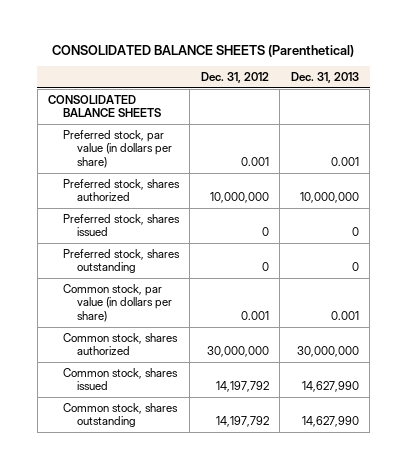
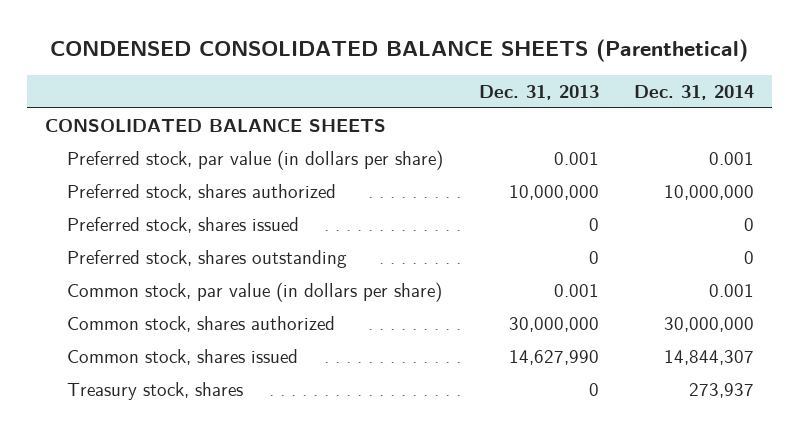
[52,44,355,57] CONSOLIDATED BALANCE SHEETS (Parenthetical) -> [50,39,749,63] CONDENSED CONSOLIDATED BALANCE SHEETS (Parenthetical)
[200,71,269,83] Dec. 31, 2012 -> none
none -> [634,85,755,101] Dec. 31, 2014
[62,402,178,428] Common stock, shares outstanding -> none
none -> [67,382,244,401] Treasury stock, shares

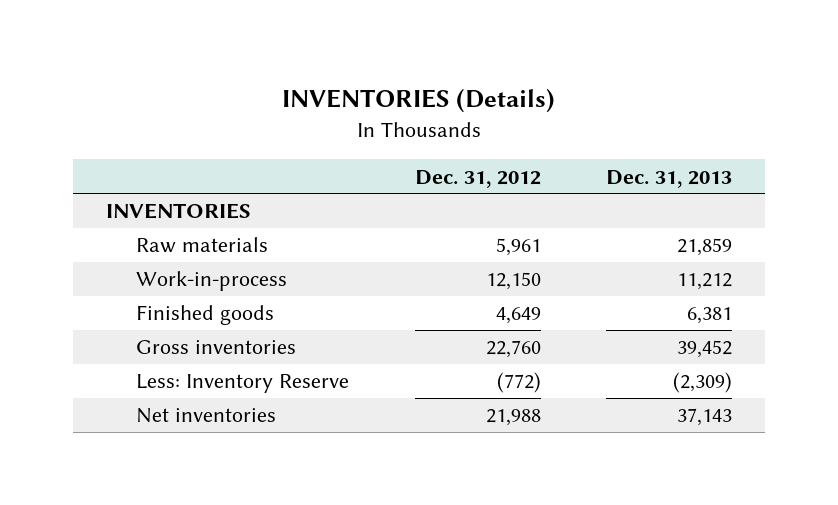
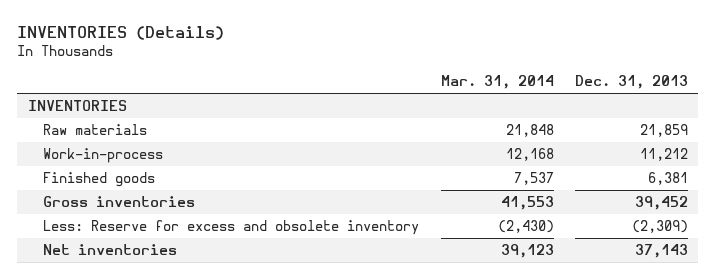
[414,169,541,188] Dec. 31, 2012 -> none
none -> [440,75,554,90] Mar. 31, 2014
[136,374,350,394] Less: Inventory Reserve -> [43,220,420,236] Less: Reserve for excess and obsolete inventory

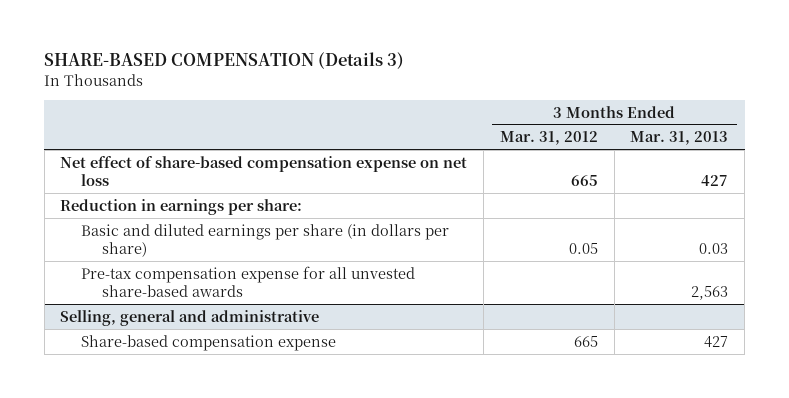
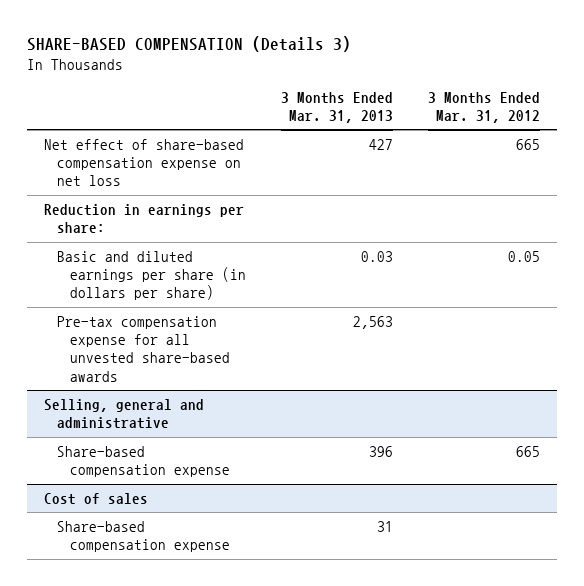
[704,335,729,348] 427 -> [369,445,394,457] 396
none -> [44,492,149,505] Cost of sales
none -> [57,520,231,552] Share-based compensation expense

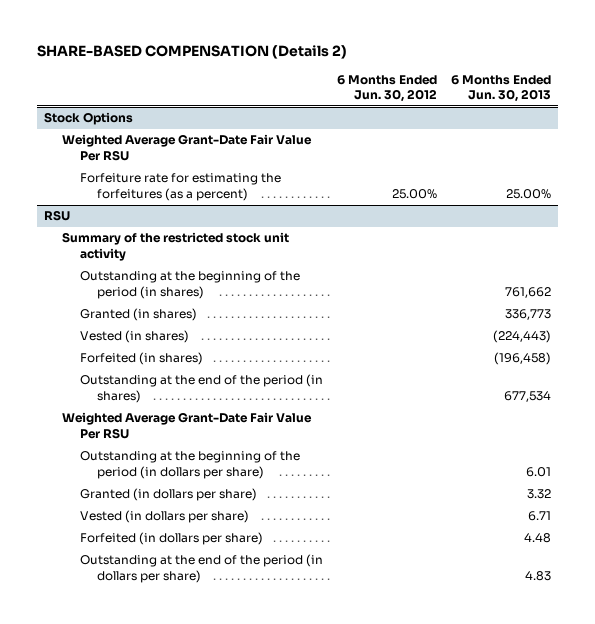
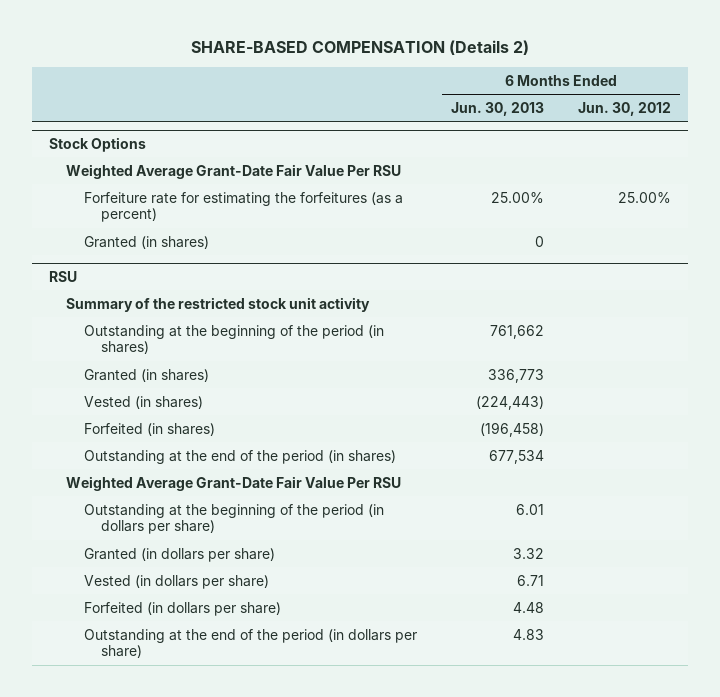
none -> [83,235,209,249] Granted (in shares)

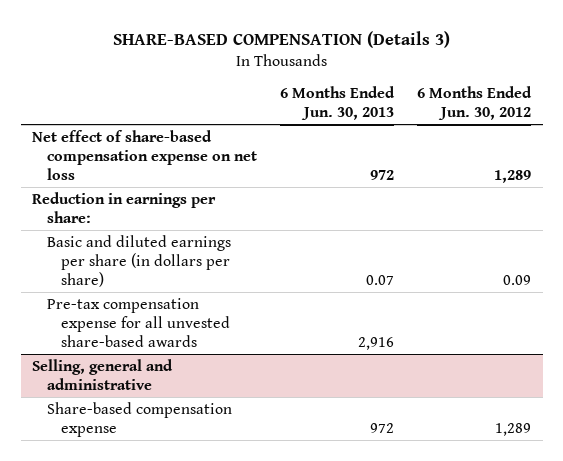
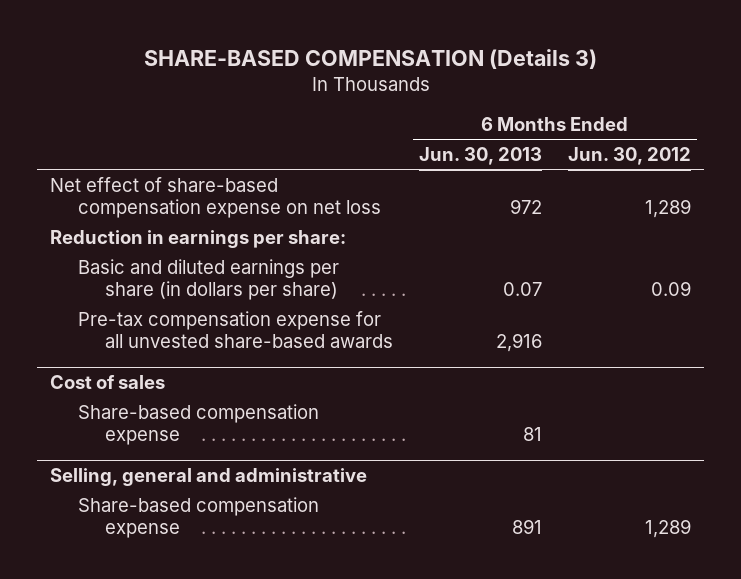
none -> [50,374,166,389] Cost of sales
none -> [77,403,319,445] Share-based compensation expense
[369,422,394,433] 972 -> [512,518,543,534] 891

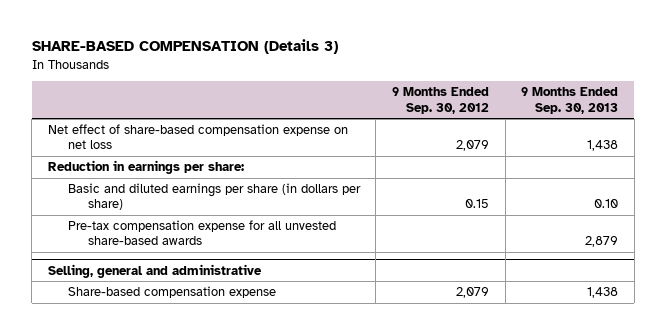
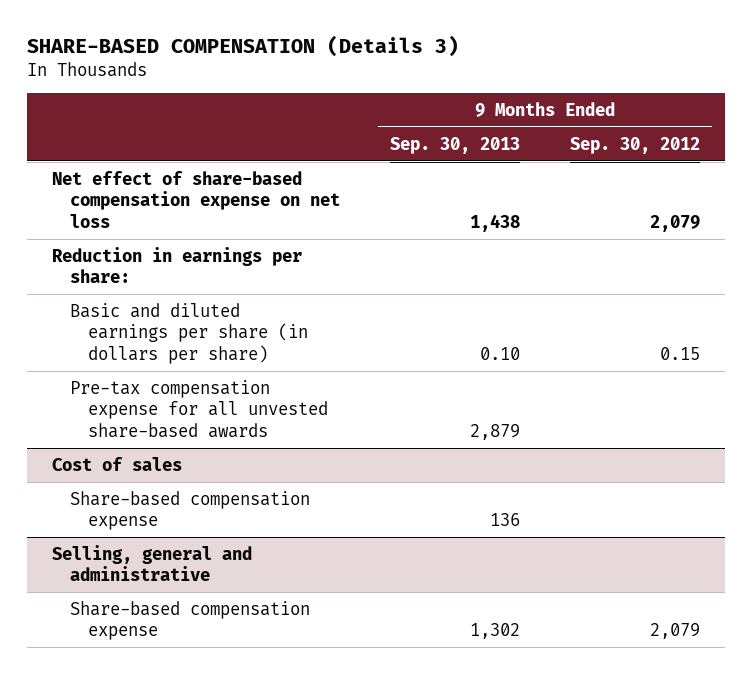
none -> [52,456,183,471] Cost of sales
none -> [70,490,311,531] Share-based compensation expense
[587,287,619,299] 1,438 -> [469,623,520,640] 1,302

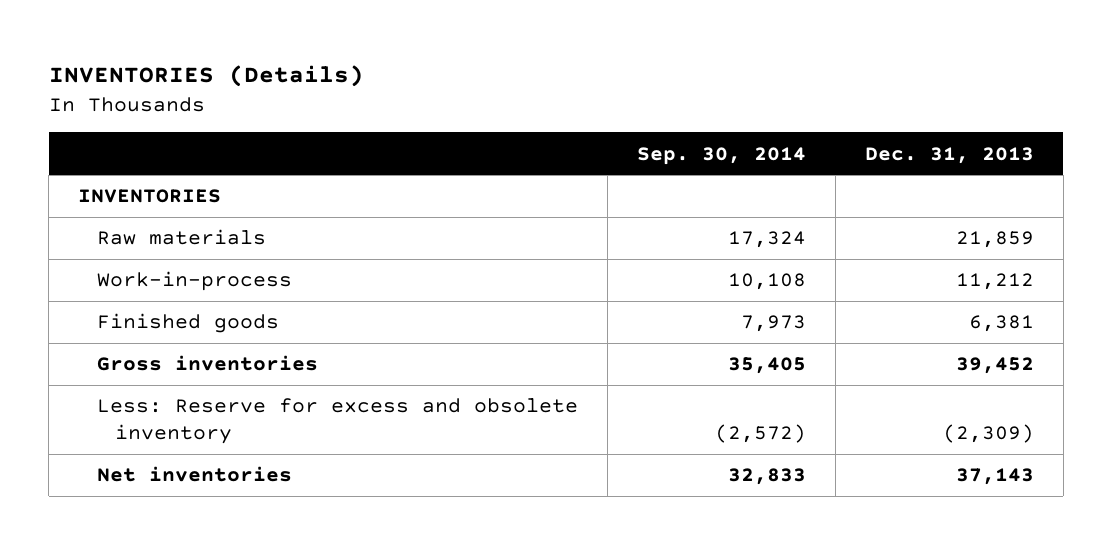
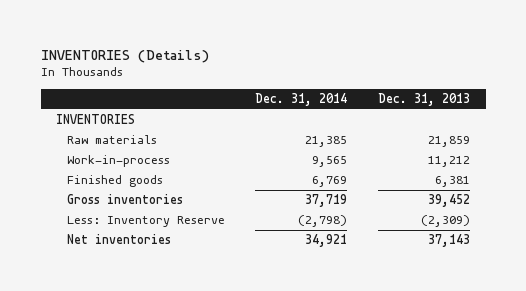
[636,146,806,165] Sep. 30, 2014 -> none
none -> [255,93,348,107] Dec. 31, 2014
[96,398,578,445] Less: Reserve for excess and obsolete inventory -> [66,216,225,228] Less: Inventory Reserve

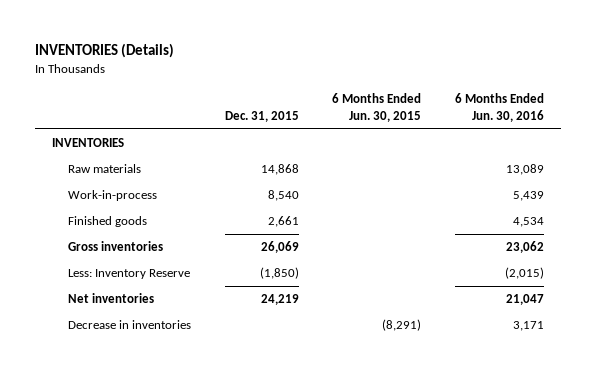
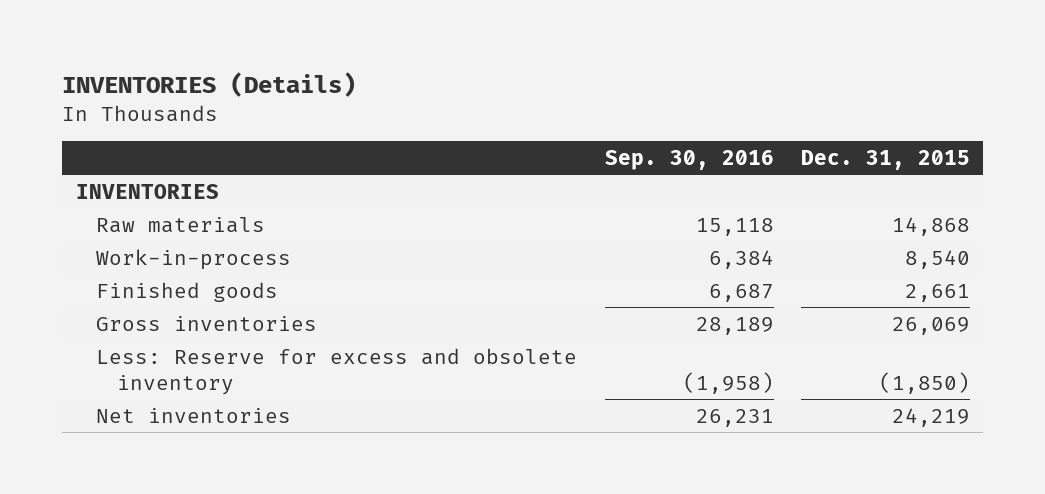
[332,93,422,123] 6 Months Ended Jun. 30, 2015 -> none
[455,93,545,123] 6 Months Ended Jun. 30, 2016 -> none
none -> [604,149,774,170] Sep. 30, 2016
[68,269,191,280] Less: Inventory Reserve -> [96,347,578,395] Less: Reserve for excess and obsolete inventory
[68,320,192,330] Decrease in inventories -> none

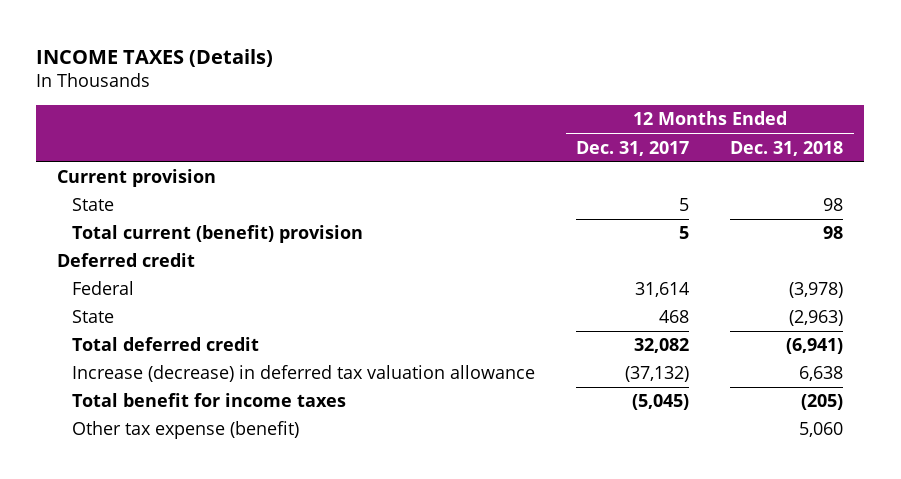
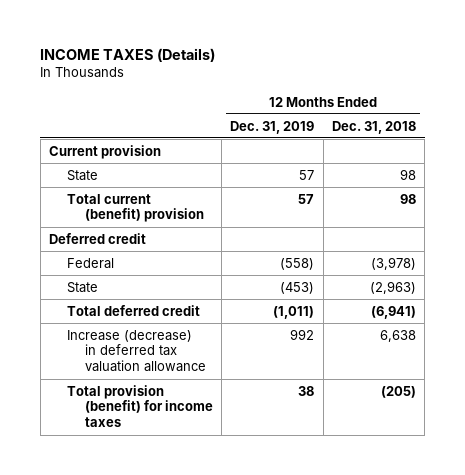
[576,140,690,156] Dec. 31, 2017 -> none
none -> [230,120,315,134] Dec. 31, 2019
[71,421,299,440] Other tax expense (benefit) -> none
[71,393,346,408] Total benefit for income taxes -> [66,384,213,428] Total provision (benefit) for income taxes

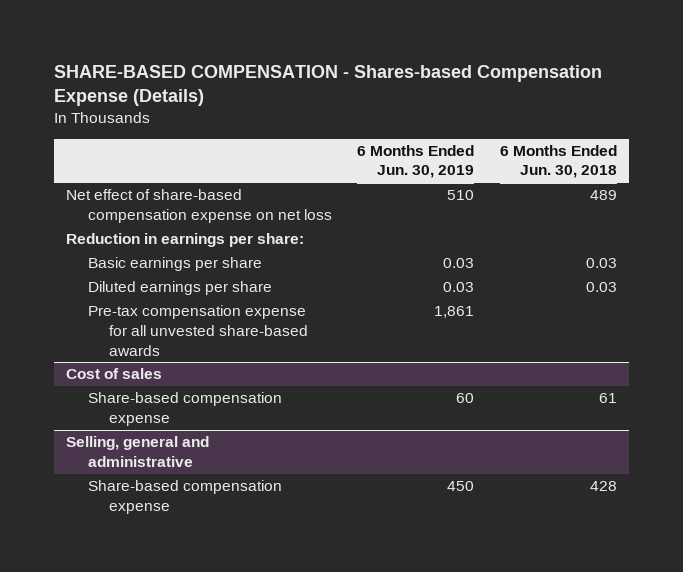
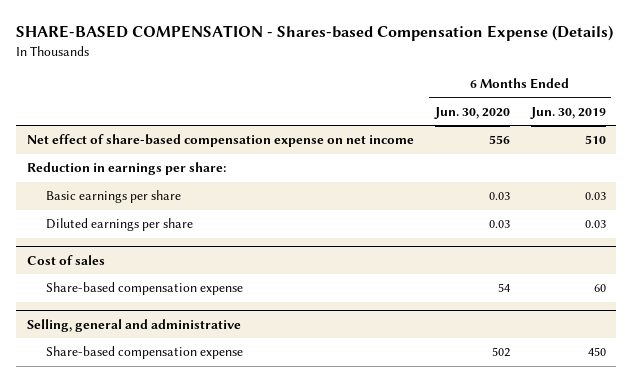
[499,144,617,179] 6 Months Ended Jun. 30, 2018 -> none
none -> [433,106,510,119] Jun. 30, 2020
[66,189,332,223] Net effect of share-based compensation expense on net loss -> [26,134,414,148] Net effect of share-based compensation expense on net income
[87,305,309,356] Pre-tax compensation expense for all unvested share-based awards -> none

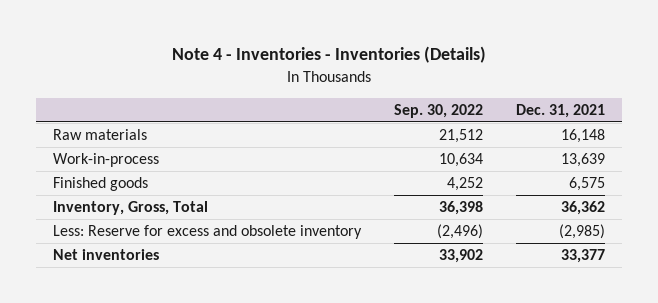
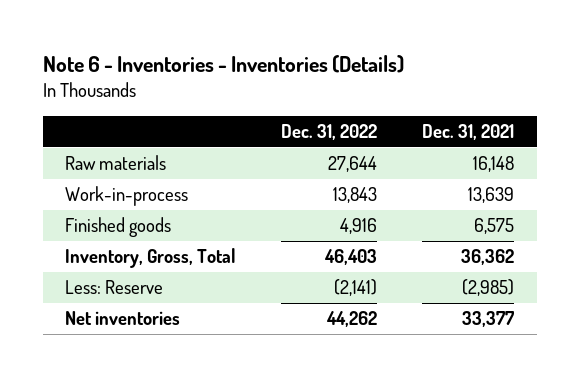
[171,46,486,64] Note 4 - Inventories - Inventories (Details) -> [42,54,404,73] Note 6 - Inventories - Inventories (Details)
[393,103,483,118] Sep. 30, 2022 -> none
none -> [281,124,378,141] Dec. 31, 2022
[52,225,362,240] Less: Reserve for excess and obsolete inventory -> [65,280,164,295] Less: Reserve

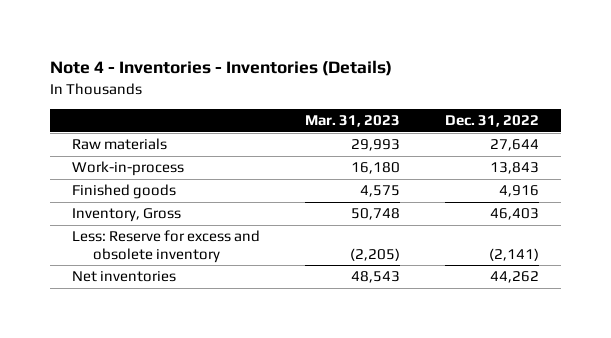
[42,54,404,73] Note 6 - Inventories - Inventories (Details) -> [49,60,392,77] Note 4 - Inventories - Inventories (Details)
[422,124,515,141] Dec. 31, 2021 -> none
none -> [305,114,401,127] Mar. 31, 2023
[65,248,237,269] Inventory, Gross, Total -> [72,208,182,223] Inventory, Gross
[65,280,164,295] Less: Reserve -> [72,230,261,263] Less: Reserve for excess and obsolete inventory

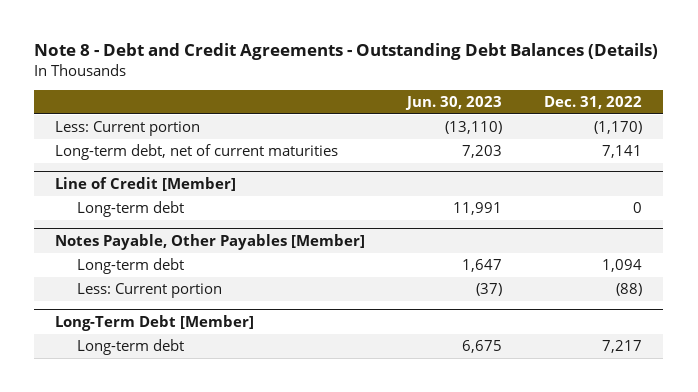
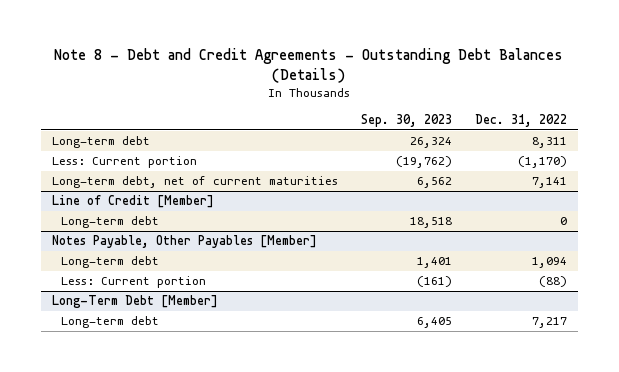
[405,95,503,110] Jun. 30, 2023 -> none
none -> [360,113,452,127] Sep. 30, 2023
none -> [52,136,151,149] Long-term debt

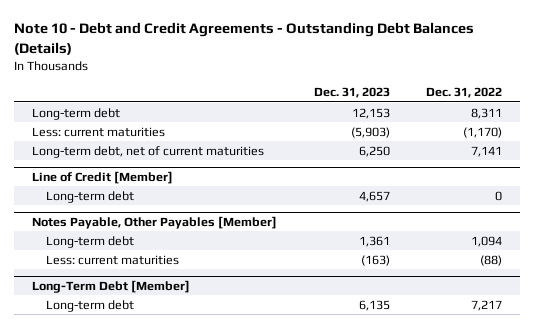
[54,48,564,83] Note 8 - Debt and Credit Agreements - Outstanding Debt Balances (Details) -> [13,22,474,55] Note 10 - Debt and Credit Agreements - Outstanding Debt Balances (Details)
[360,113,452,127] Sep. 30, 2023 -> none
none -> [313,87,390,99] Dec. 31, 2023
[52,156,198,169] Less: Current portion -> [32,126,166,137] Less: current maturities
[61,276,207,289] Less: Current portion -> [45,254,179,265] Less: current maturities

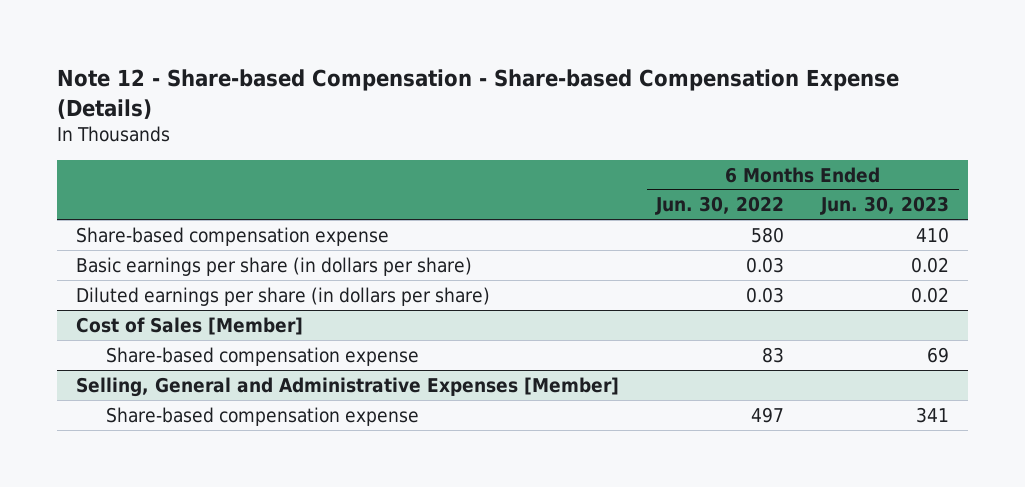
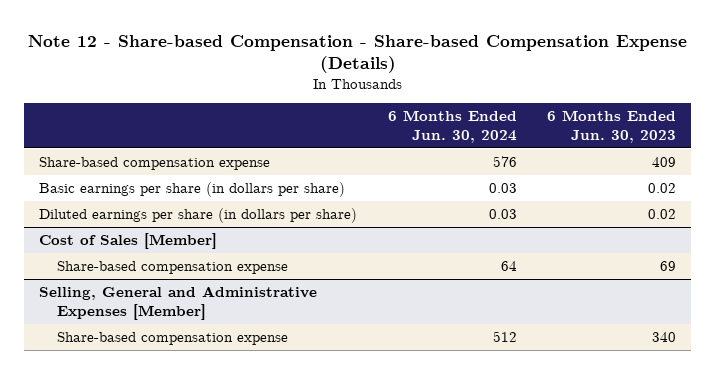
[655,196,785,216] Jun. 30, 2022 -> none
none -> [387,110,517,143] 6 Months Ended Jun. 30, 2024
[916,226,950,243] 410 -> [651,157,676,168] 409
[916,406,950,423] 341 -> [651,332,676,343] 340

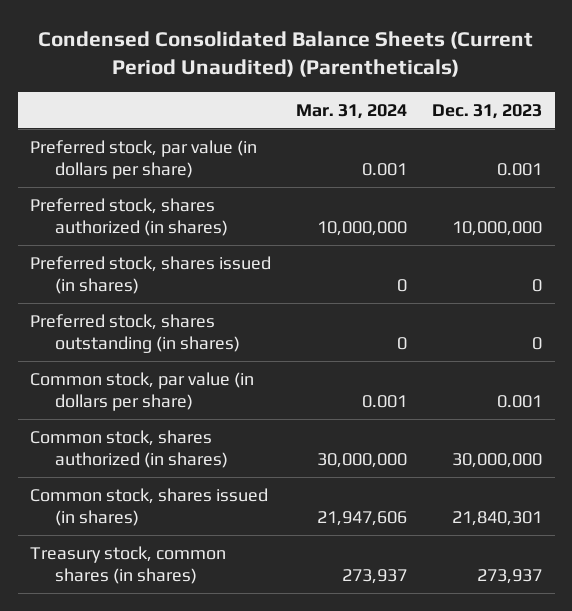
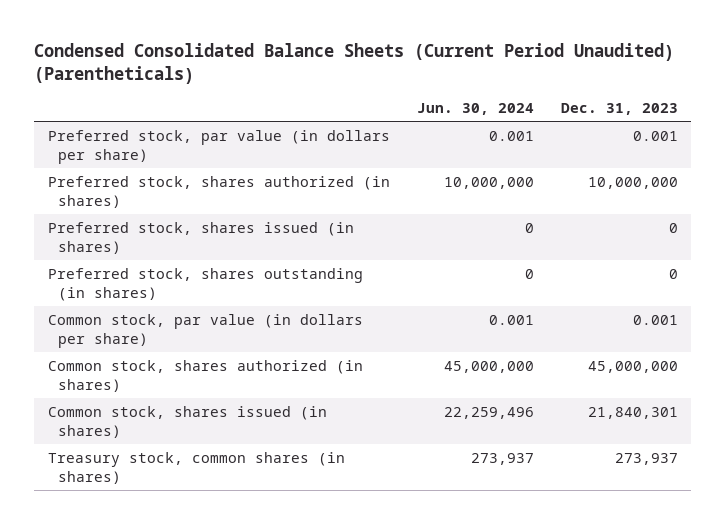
[296,103,408,119] Mar. 31, 2024 -> none
none -> [416,102,534,115] Jun. 30, 2024
[452,453,543,469] 30,000,000 -> [587,360,678,373] 45,000,000

